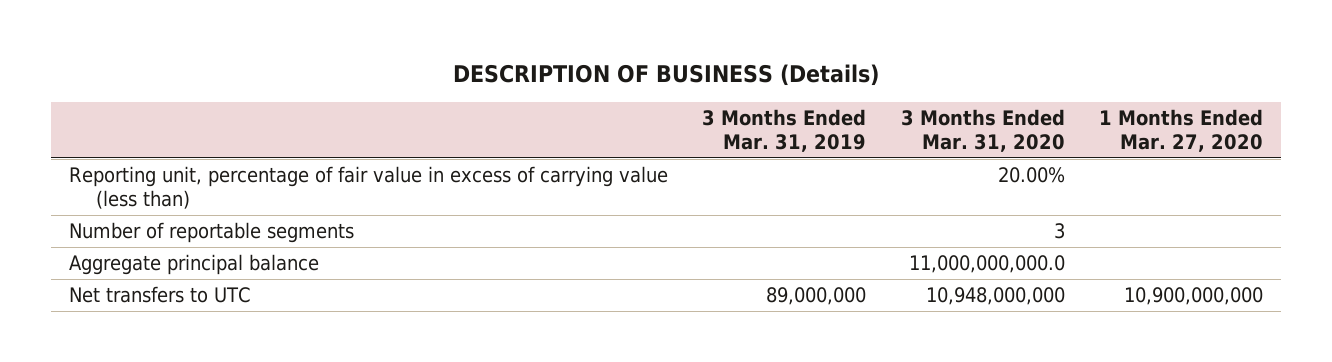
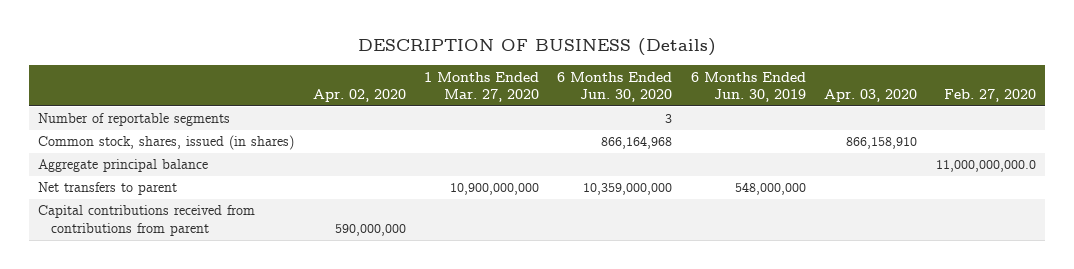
[702,109,867,153] 3 Months Ended Mar. 31, 2019 -> none
[900,109,1065,153] 3 Months Ended Mar. 31, 2020 -> none
none -> [312,89,406,103] Apr. 02, 2020
none -> [557,71,673,103] 6 Months Ended Jun. 30, 2020
none -> [690,71,806,103] 6 Months Ended Jun. 30, 2019
none -> [824,89,918,103] Apr. 03, 2020
none -> [943,89,1036,103] Feb. 27, 2020
[68,166,668,210] Reporting unit, percentage of fair value in excess of carrying value (less than) -> none
none -> [38,135,295,151] Common stock, shares, issued (in shares)
[68,286,251,304] Net transfers to UTC -> [38,182,178,196] Net transfers to parent
none -> [38,205,256,236] Capital contributions received from contributions from parent

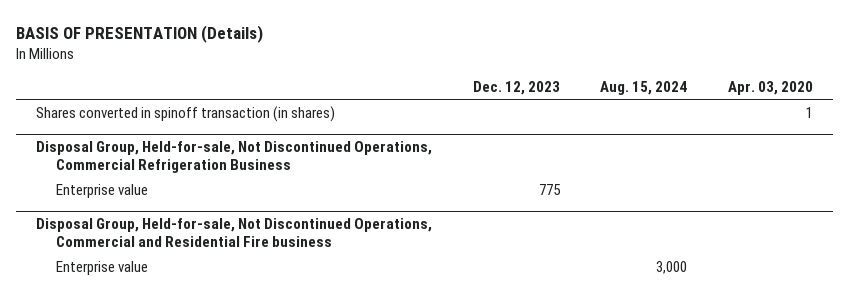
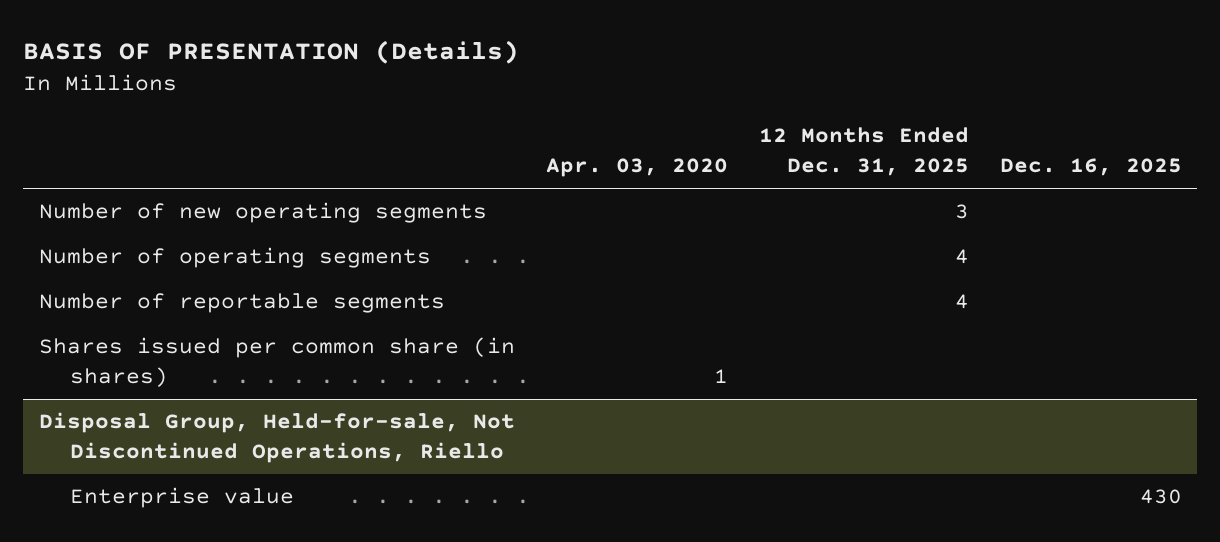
[472,80,560,95] Dec. 12, 2023 -> none
[600,80,688,95] Aug. 15, 2024 -> none
none -> [758,127,969,177] 12 Months Ended Dec. 31, 2025
none -> [999,158,1182,177] Dec. 16, 2025
none -> [38,202,487,224] Number of new operating segments
none -> [38,247,431,269] Number of operating segments
none -> [38,293,445,314] Number of reportable segments
[36,105,336,122] Shares converted in spinoff transaction (in shares) -> [38,337,515,388] Shares issued per common share (in shares)
[36,140,433,174] Disposal Group, Held-for-sale, Not Discontinued Operations, Commercial Refrigeration Business -> [38,412,515,464] Disposal Group, Held-for-sale, Not Discontinued Operations, Riello
[36,217,433,248] Disposal Group, Held-for-sale, Not Discontinued Operations, Commercial and Residential Fire business -> none
[56,260,149,275] Enterprise value -> none

